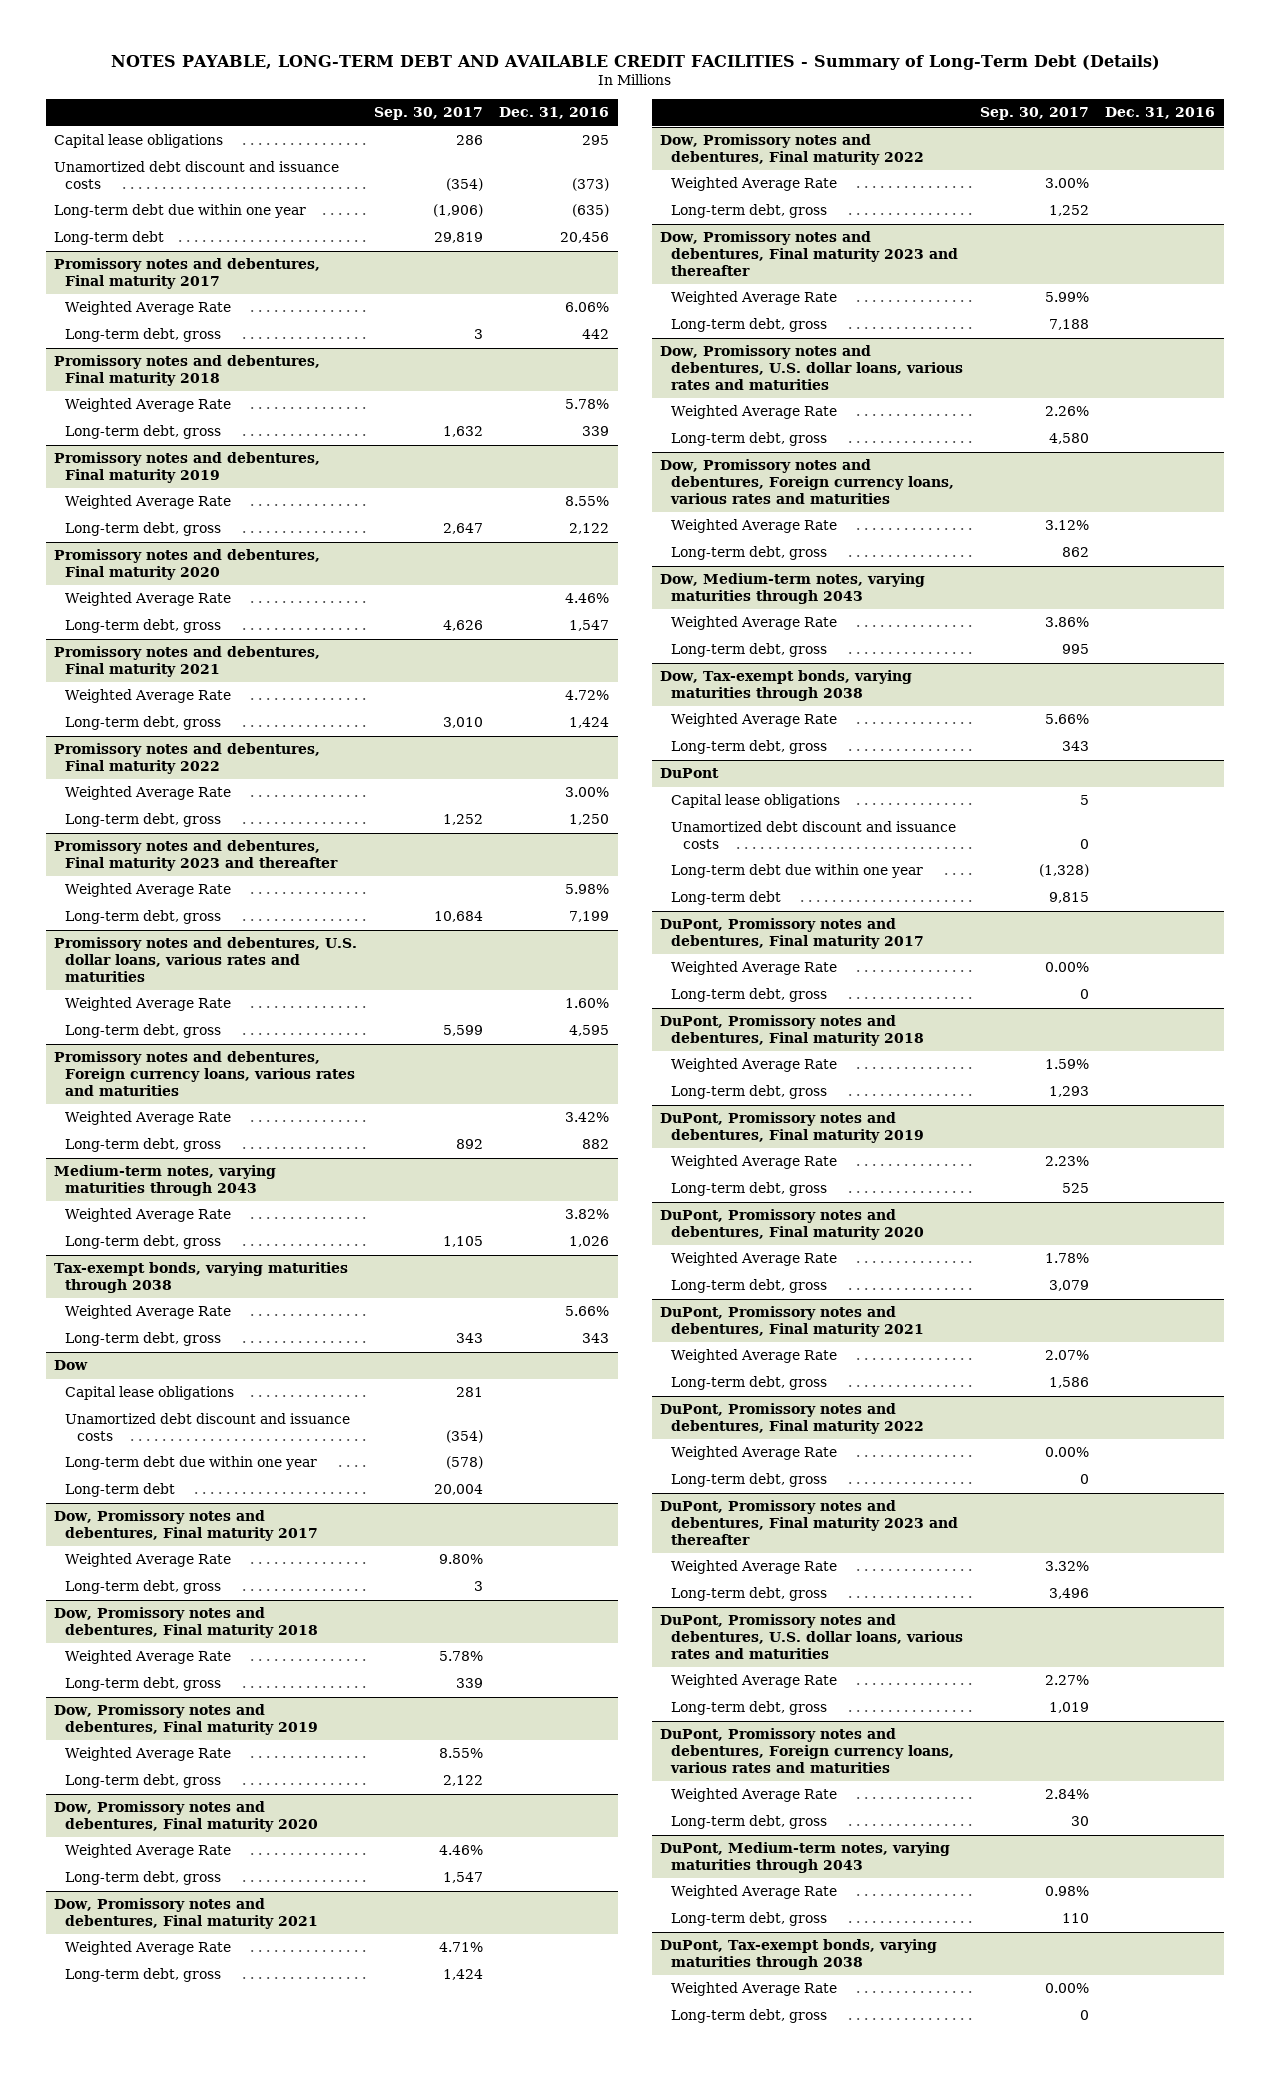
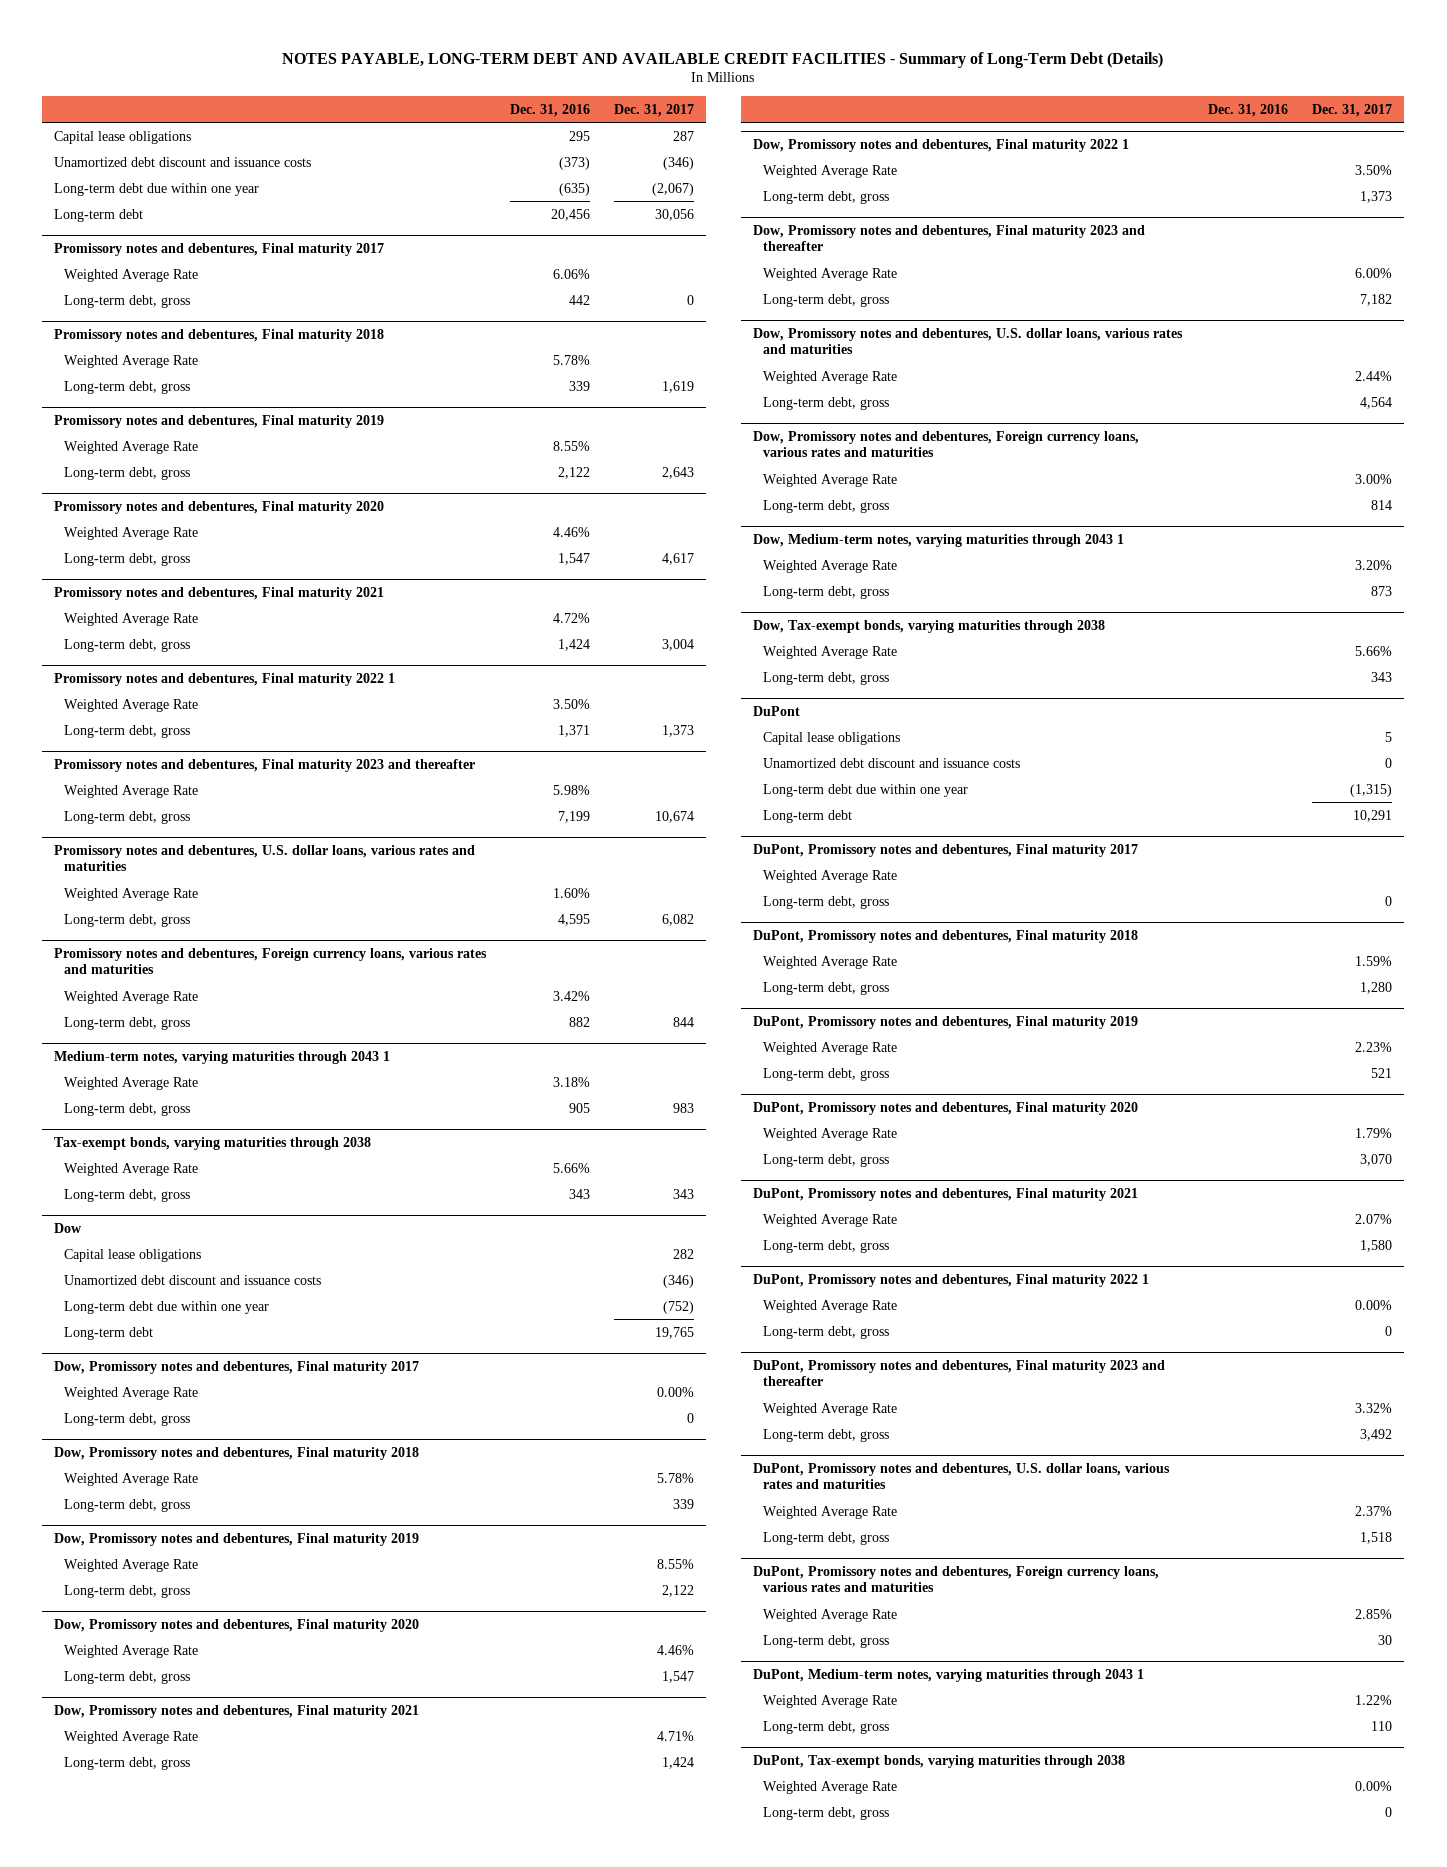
[373,107,483,121] Sep. 30, 2017 -> none
none -> [614,103,695,117] Dec. 31, 2017
[53,743,320,774] Promissory notes and debentures, Final maturity 2022 -> [54,672,396,686] Promissory notes and debentures, Final maturity 2022 1
[565,787,610,798] 3.00% -> [553,698,591,709] 3.50%
[569,814,610,826] 1,250 -> [558,724,591,737] 1,371
[53,1165,276,1196] Medium-term notes, varying maturities through 2043 -> [54,1050,391,1064] Medium-term notes, varying maturities through 2043 1
[565,1209,610,1220] 3.82% -> [553,1076,591,1087] 3.18%
[569,1236,610,1248] 1,026 -> [569,1102,591,1113] 905
[659,134,925,165] Dow, Promissory notes and debentures, Final maturity 2022 -> [752,138,1129,152] Dow, Promissory notes and debentures, Final maturity 2022 1
[659,573,925,604] Dow, Medium-term notes, varying maturities through 2043 -> [752,533,1124,547] Dow, Medium-term notes, varying maturities through 2043 1
[659,1403,925,1434] DuPont, Promissory notes and debentures, Final maturity 2022 -> [752,1273,1149,1287] DuPont, Promissory notes and debentures, Final maturity 2022 1
[659,1842,950,1873] DuPont, Medium-term notes, varying maturities through 2043 -> [752,1668,1144,1682] DuPont, Medium-term notes, varying maturities through 2043 1

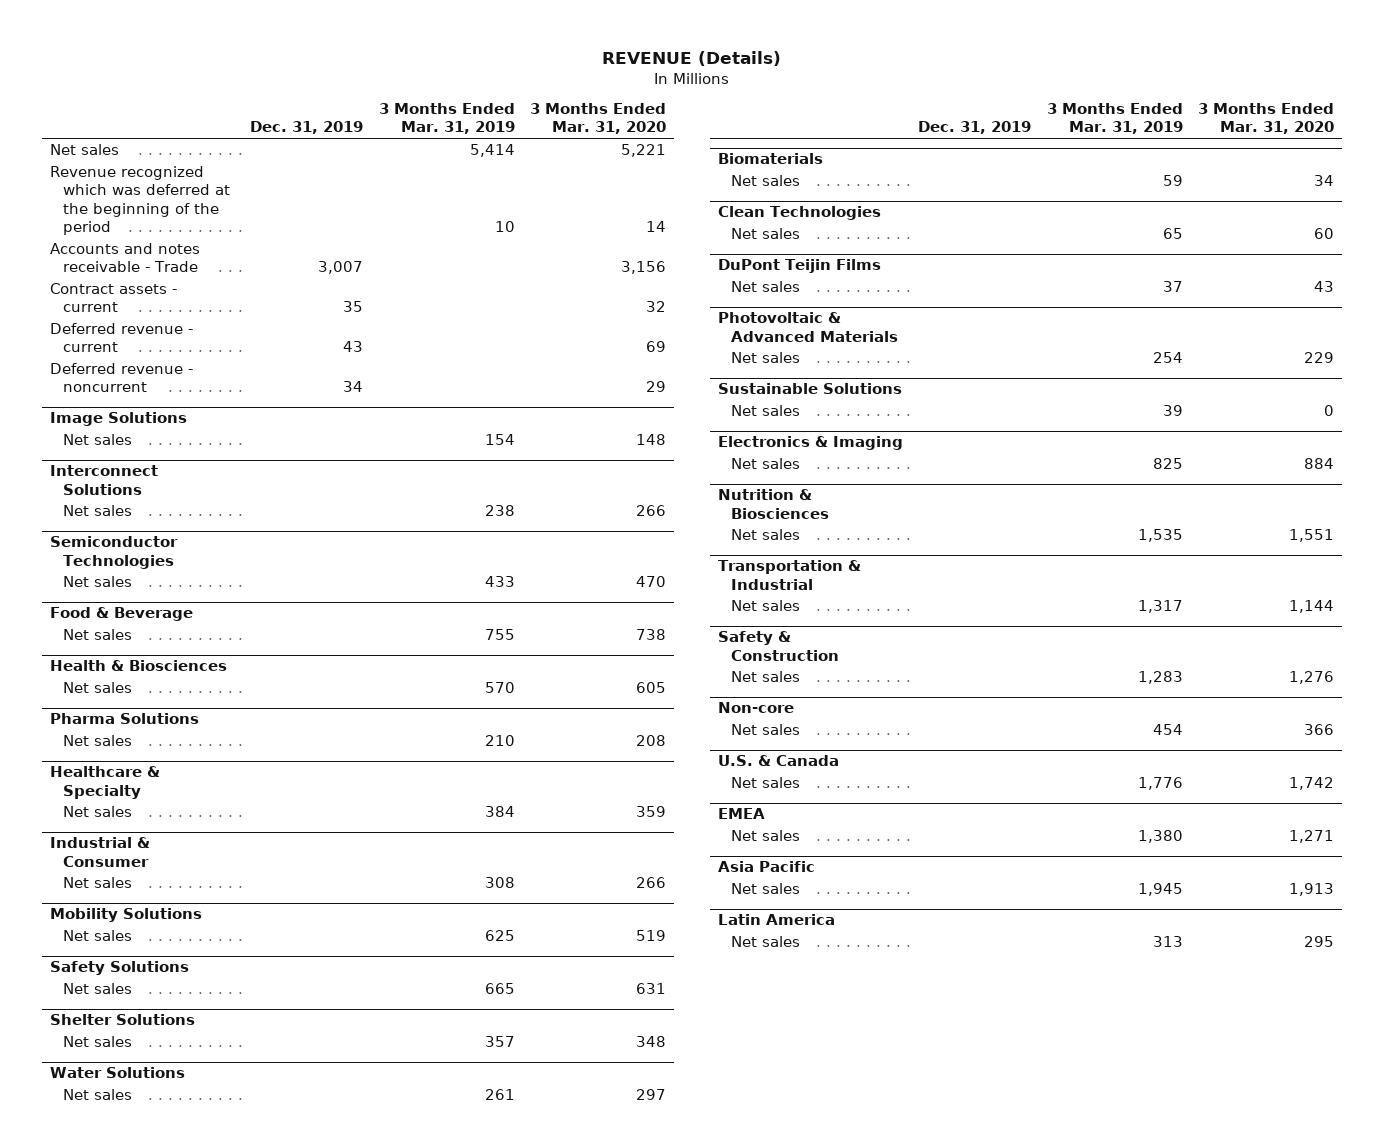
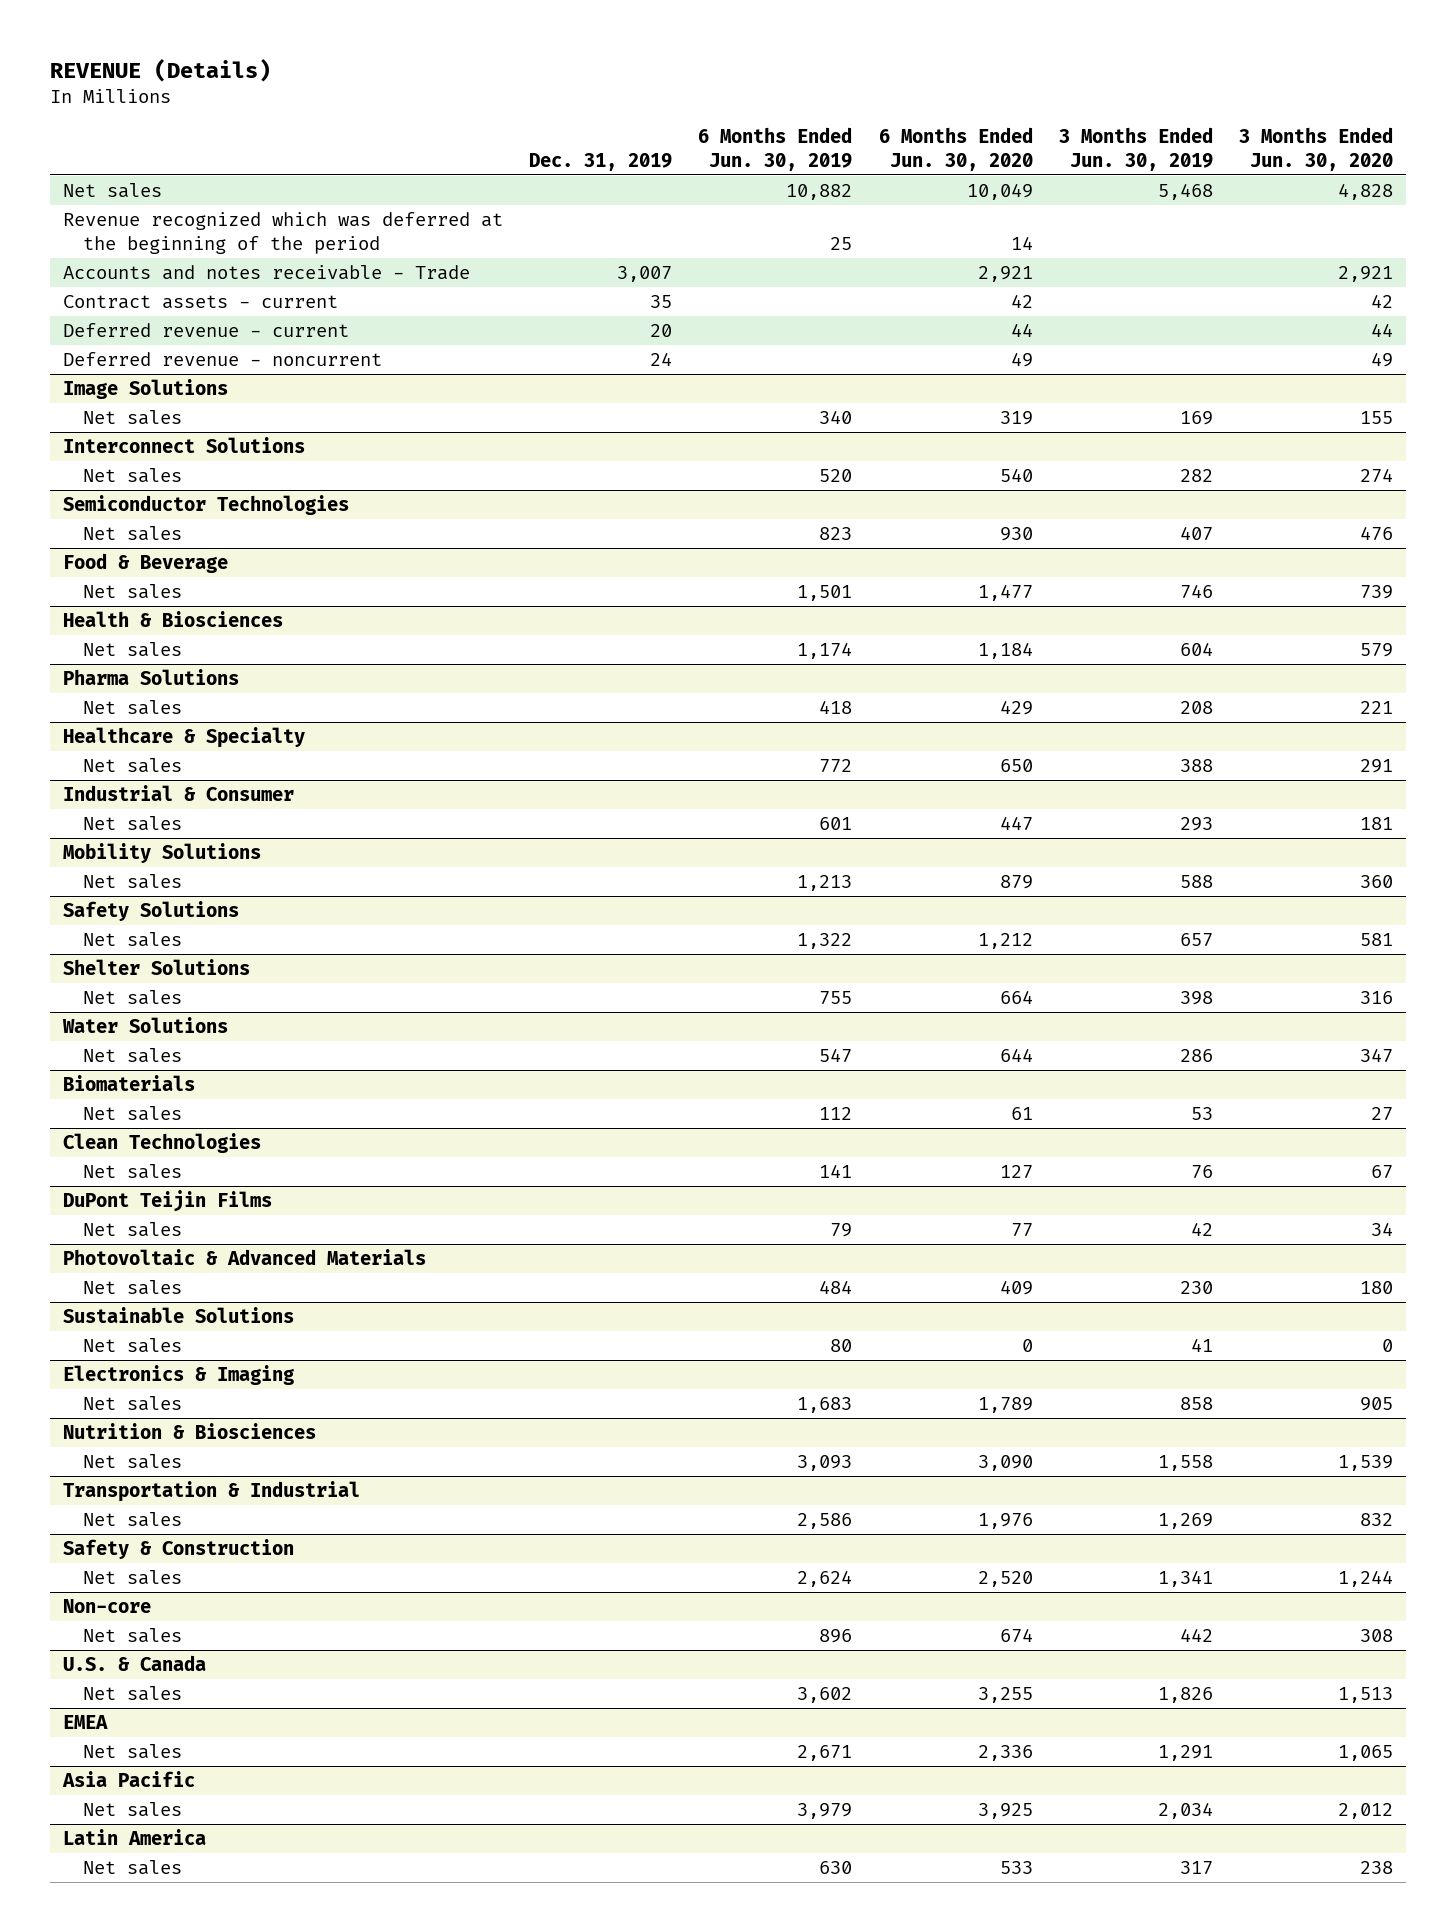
[378,103,515,135] 3 Months Ended Mar. 31, 2019 -> none
[530,103,667,135] 3 Months Ended Mar. 31, 2020 -> none
none -> [698,126,853,171] 6 Months Ended Jun. 30, 2019
none -> [878,126,1033,171] 6 Months Ended Jun. 30, 2020
none -> [1059,126,1214,171] 3 Months Ended Jun. 30, 2019
none -> [1239,126,1394,171] 3 Months Ended Jun. 30, 2020
[343,341,364,353] 43 -> [650,323,673,337] 20
[343,381,364,393] 34 -> [650,351,673,366] 24

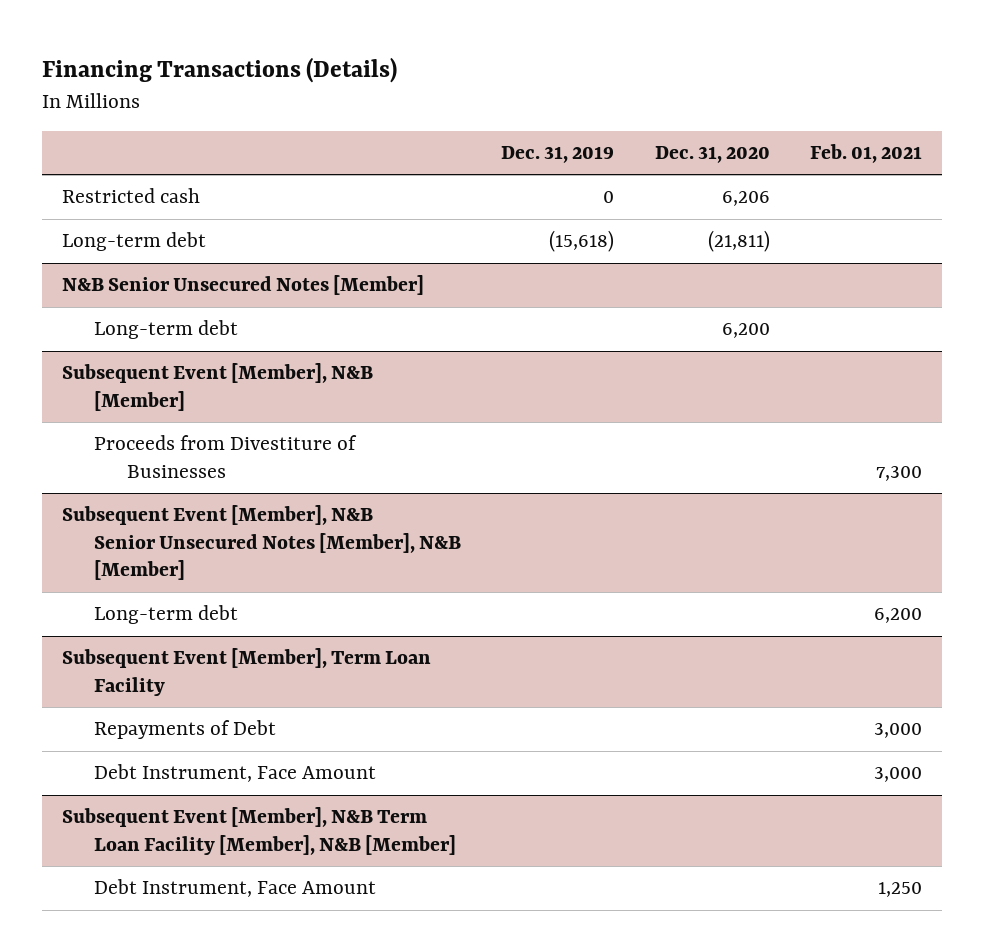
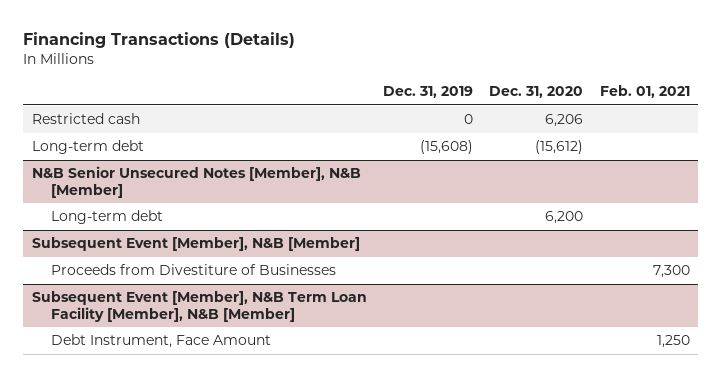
[549,230,615,253] (15,618) -> [419,140,473,155] (15,608)
[707,230,770,253] (21,811) -> [535,140,584,155] (15,612)
[61,275,424,296] N&B Senior Unsecured Notes [Member] -> [31,166,361,198] N&B Senior Unsecured Notes [Member], N&B [Member]
[61,505,462,581] Subsequent Event [Member], N&B Senior Unsecured Notes [Member], N&B [Member] -> none
[94,605,239,625] Long-term debt -> none
[61,648,431,696] Subsequent Event [Member], Term Loan Facility -> none
[94,720,277,740] Repayments of Debt -> none
[94,764,377,783] Debt Instrument, Face Amount -> none

